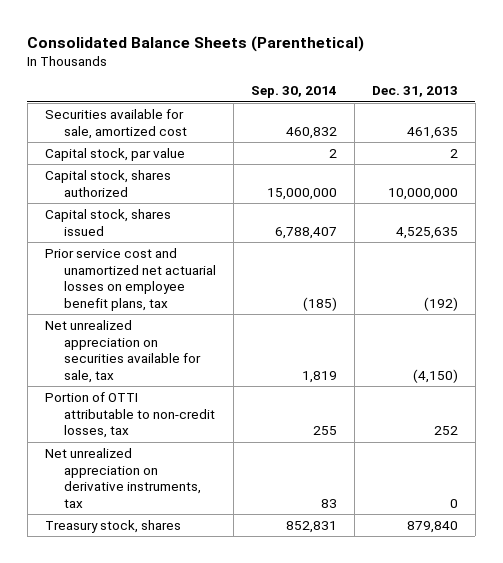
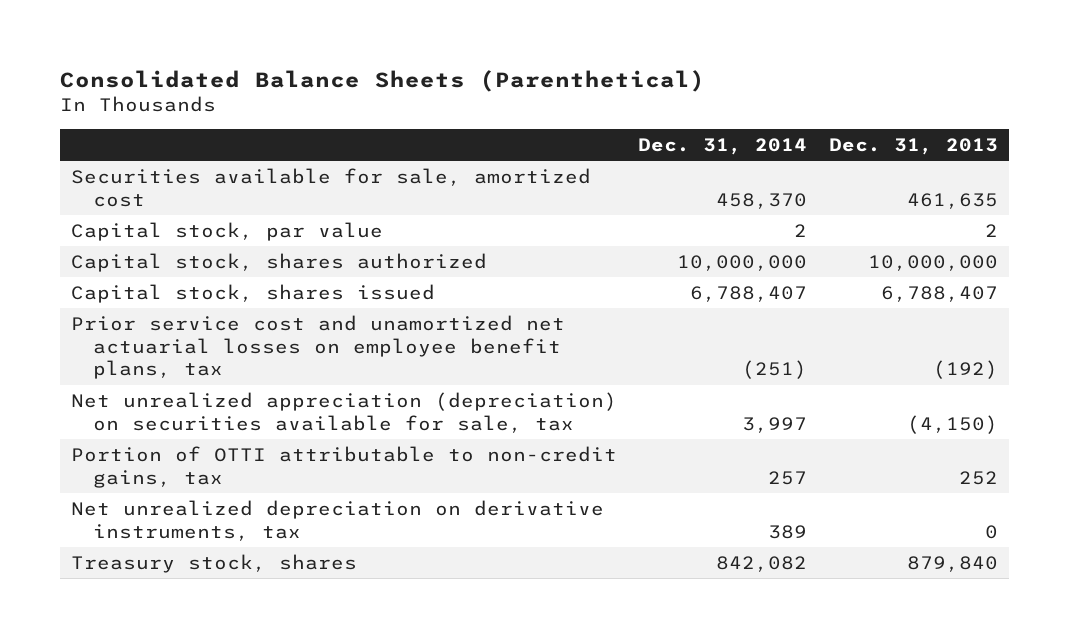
[250,86,337,99] Sep. 30, 2014 -> none
none -> [638,137,808,155] Dec. 31, 2014
[395,226,458,239] 4,525,635 -> [881,285,999,302] 6,788,407
[44,319,202,383] Net unrealized appreciation on securities available for sale, tax -> [70,391,617,433] Net unrealized appreciation (depreciation) on securities available for sale, tax
[44,391,216,439] Portion of OTTI attributable to non-credit losses, tax -> [70,445,617,488] Portion of OTTI attributable to non-credit gains, tax
[44,447,202,508] Net unrealized appreciation on derivative instruments, tax -> [70,499,604,541] Net unrealized depreciation on derivative instruments, tax

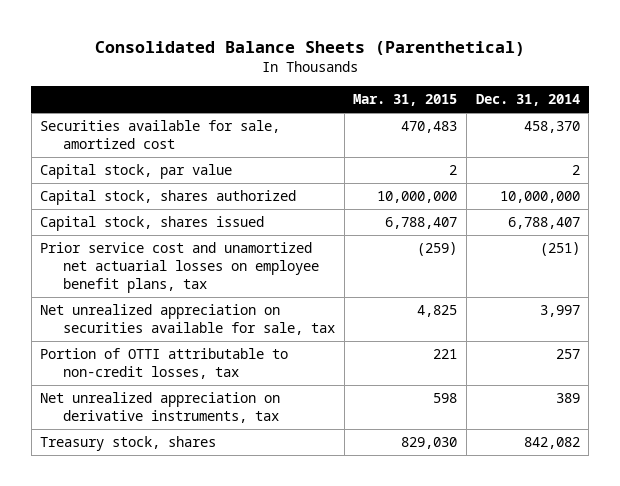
[829,137,999,155] Dec. 31, 2013 -> none
none -> [353,94,458,107] Mar. 31, 2015
[70,391,617,433] Net unrealized appreciation (depreciation) on securities available for sale, tax -> [40,304,335,335] Net unrealized appreciation on securities available for sale, tax
[70,445,617,488] Portion of OTTI attributable to non-credit gains, tax -> [40,348,289,379] Portion of OTTI attributable to non-credit losses, tax
[70,499,604,541] Net unrealized depreciation on derivative instruments, tax -> [40,392,281,423] Net unrealized appreciation on derivative instruments, tax

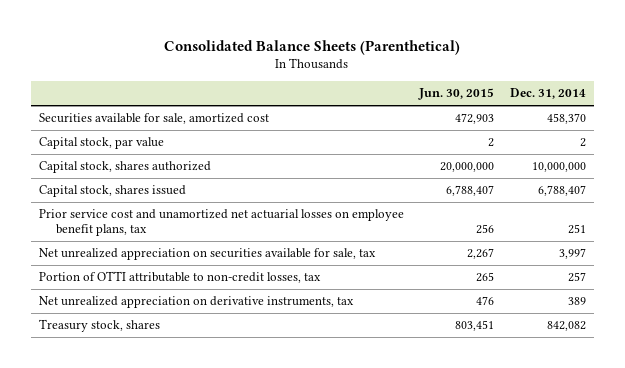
[353,94,458,107] Mar. 31, 2015 -> none
none -> [418,88,495,101] Jun. 30, 2015
[539,242,580,257] (251) -> [568,224,587,235] 251

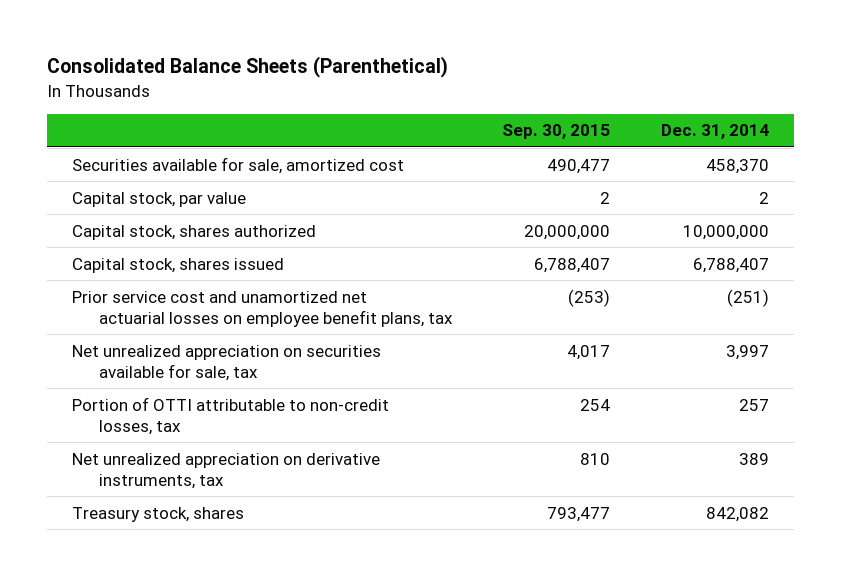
[418,88,495,101] Jun. 30, 2015 -> none
none -> [502,124,611,140] Sep. 30, 2015
[568,224,587,235] 251 -> [727,288,770,307] (251)

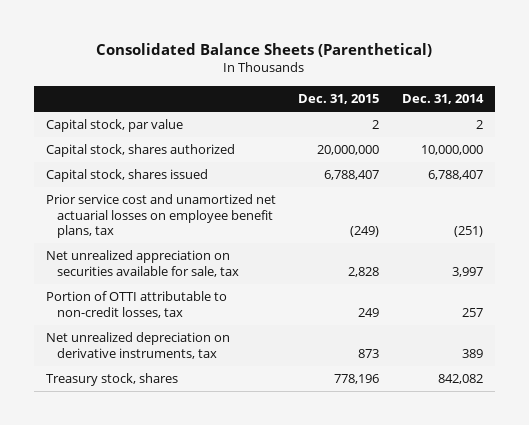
[502,124,611,140] Sep. 30, 2015 -> none
none -> [298,94,380,105] Dec. 31, 2015
[72,156,405,174] Securities available for sale, amortized cost -> none
[72,452,381,490] Net unrealized appreciation on derivative instruments, tax -> [45,332,230,359] Net unrealized depreciation on derivative instruments, tax

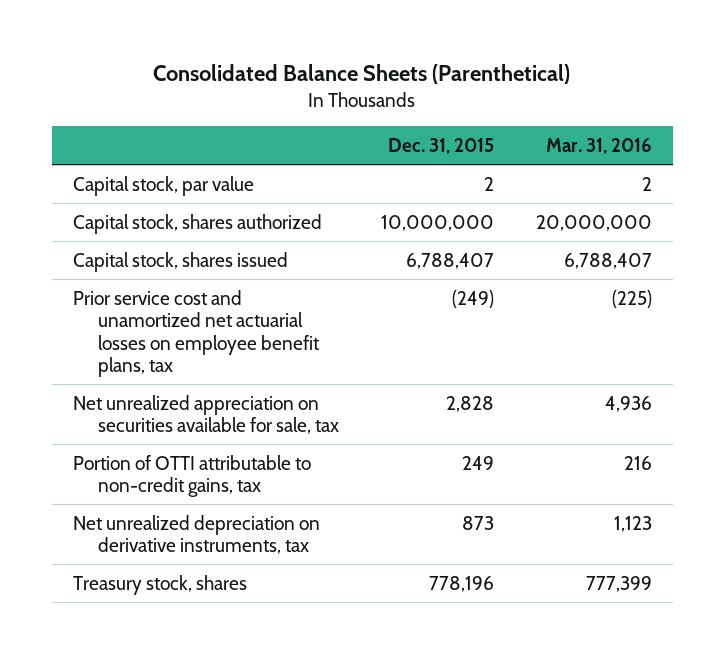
[402,94,485,105] Dec. 31, 2014 -> none
none -> [546,137,653,154] Mar. 31, 2016
[317,145,380,156] 20,000,000 -> [380,214,494,231] 10,000,000
[45,291,227,318] Portion of OTTI attributable to non-credit losses, tax -> [72,454,311,498] Portion of OTTI attributable to non-credit gains, tax

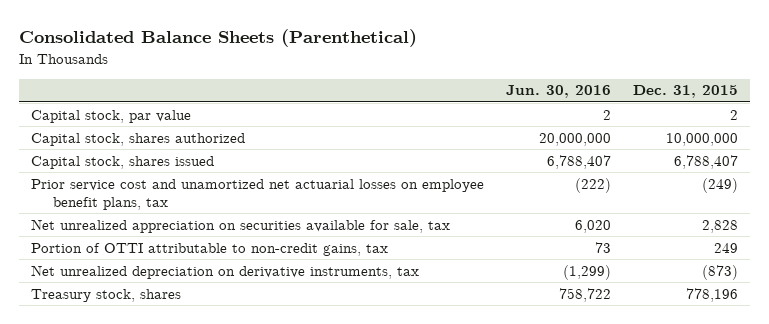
[546,137,653,154] Mar. 31, 2016 -> none
none -> [505,85,611,99] Jun. 30, 2016
[461,515,494,530] 873 -> [702,264,739,280] (873)

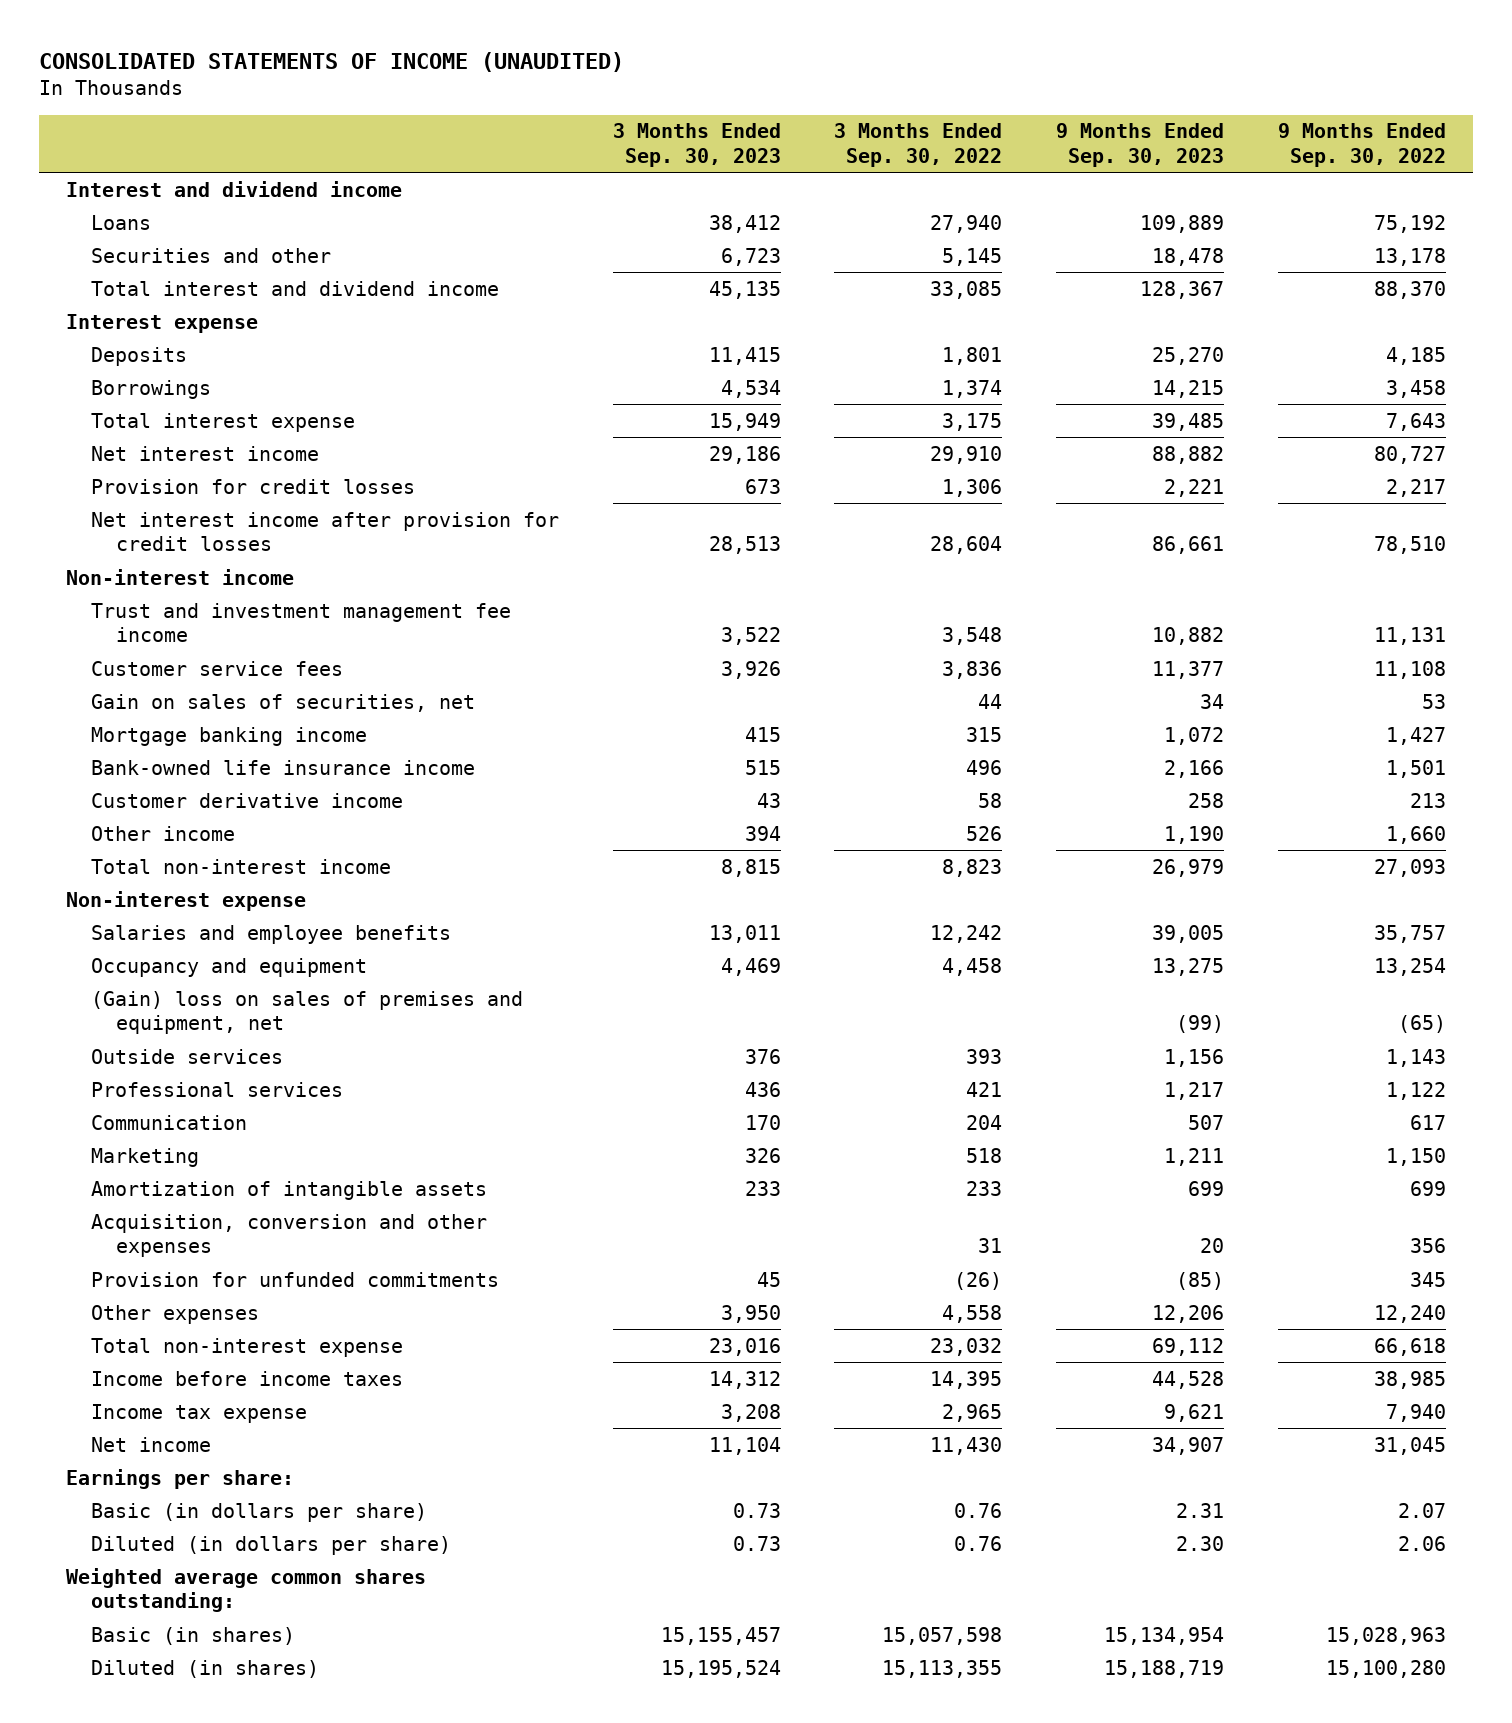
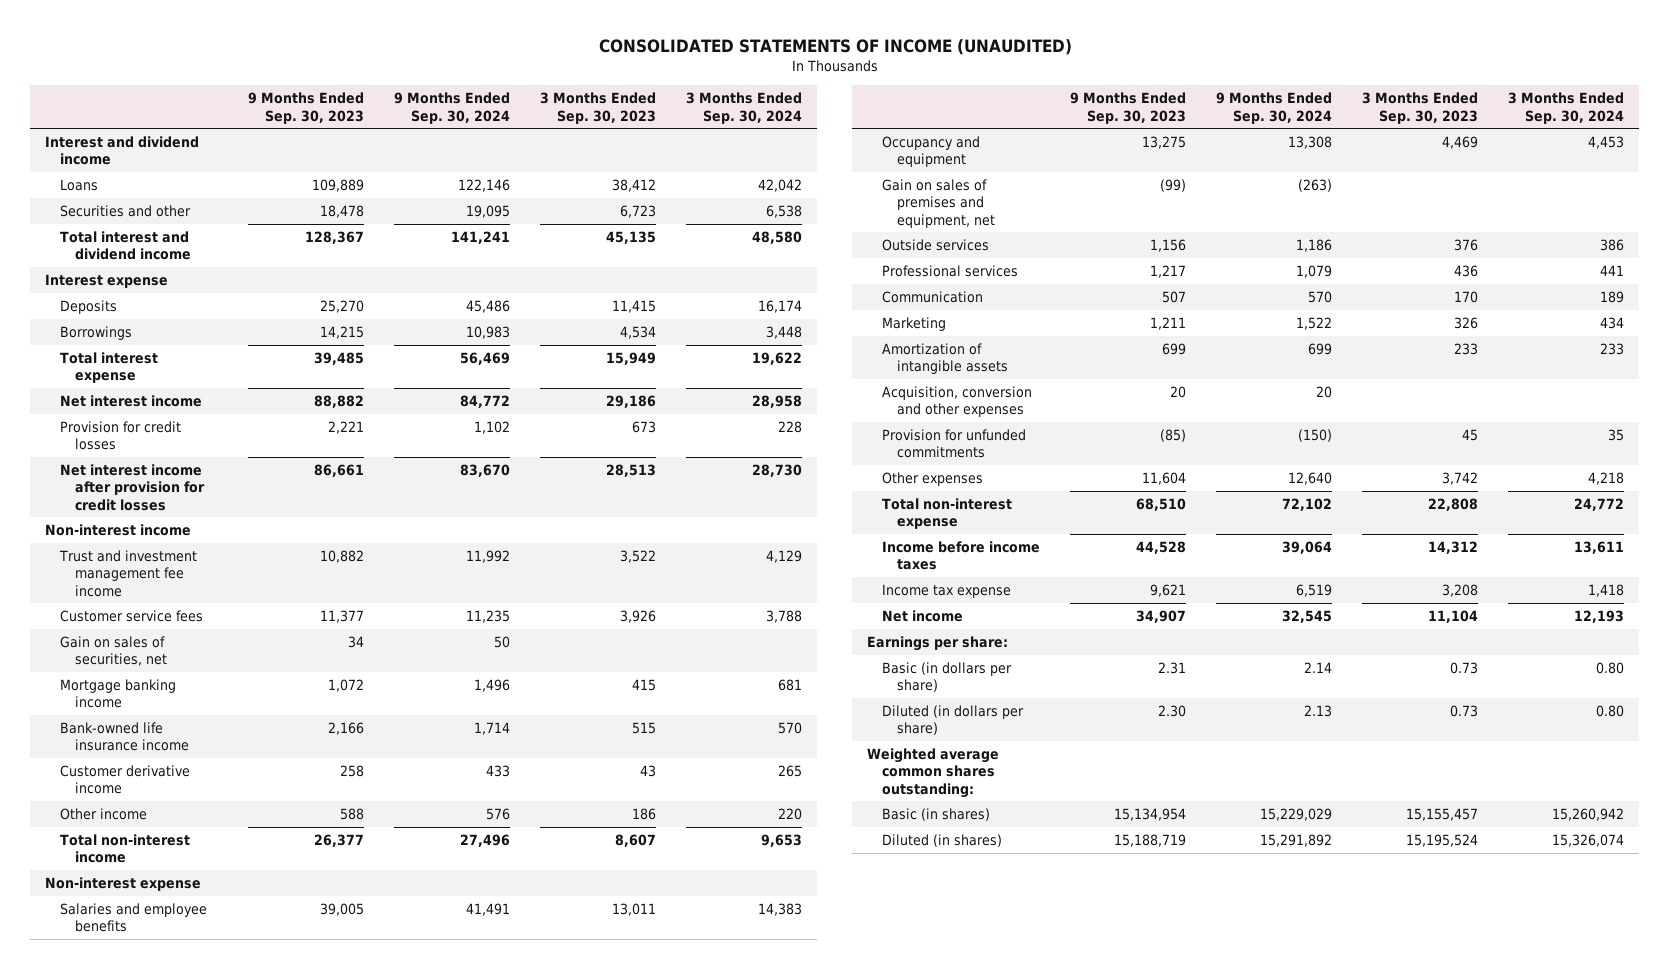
[834,123,1003,167] 3 Months Ended Sep. 30, 2022 -> none
[1277,123,1446,167] 9 Months Ended Sep. 30, 2022 -> none
none -> [393,92,510,124] 9 Months Ended Sep. 30, 2024
none -> [685,92,802,124] 3 Months Ended Sep. 30, 2024
[744,825,781,841] 394 -> [631,808,656,821] 186
[1164,825,1225,844] 1,190 -> [339,808,364,821] 588
[720,858,781,877] 8,815 -> [614,834,656,848] 8,607
[1152,858,1225,877] 26,979 -> [313,834,364,848] 26,377
[90,990,523,1035] (Gain) loss on sales of premises and equipment, net -> [882,179,995,228] Gain on sales of premises and equipment, net
[720,1304,781,1323] 3,950 -> [1441,472,1478,486] 3,742
[1152,1304,1225,1323] 12,206 -> [1142,472,1187,486] 11,604
[708,1337,781,1356] 23,016 -> [1427,498,1478,512] 22,808
[1152,1337,1225,1356] 69,112 -> [1136,498,1187,512] 68,510

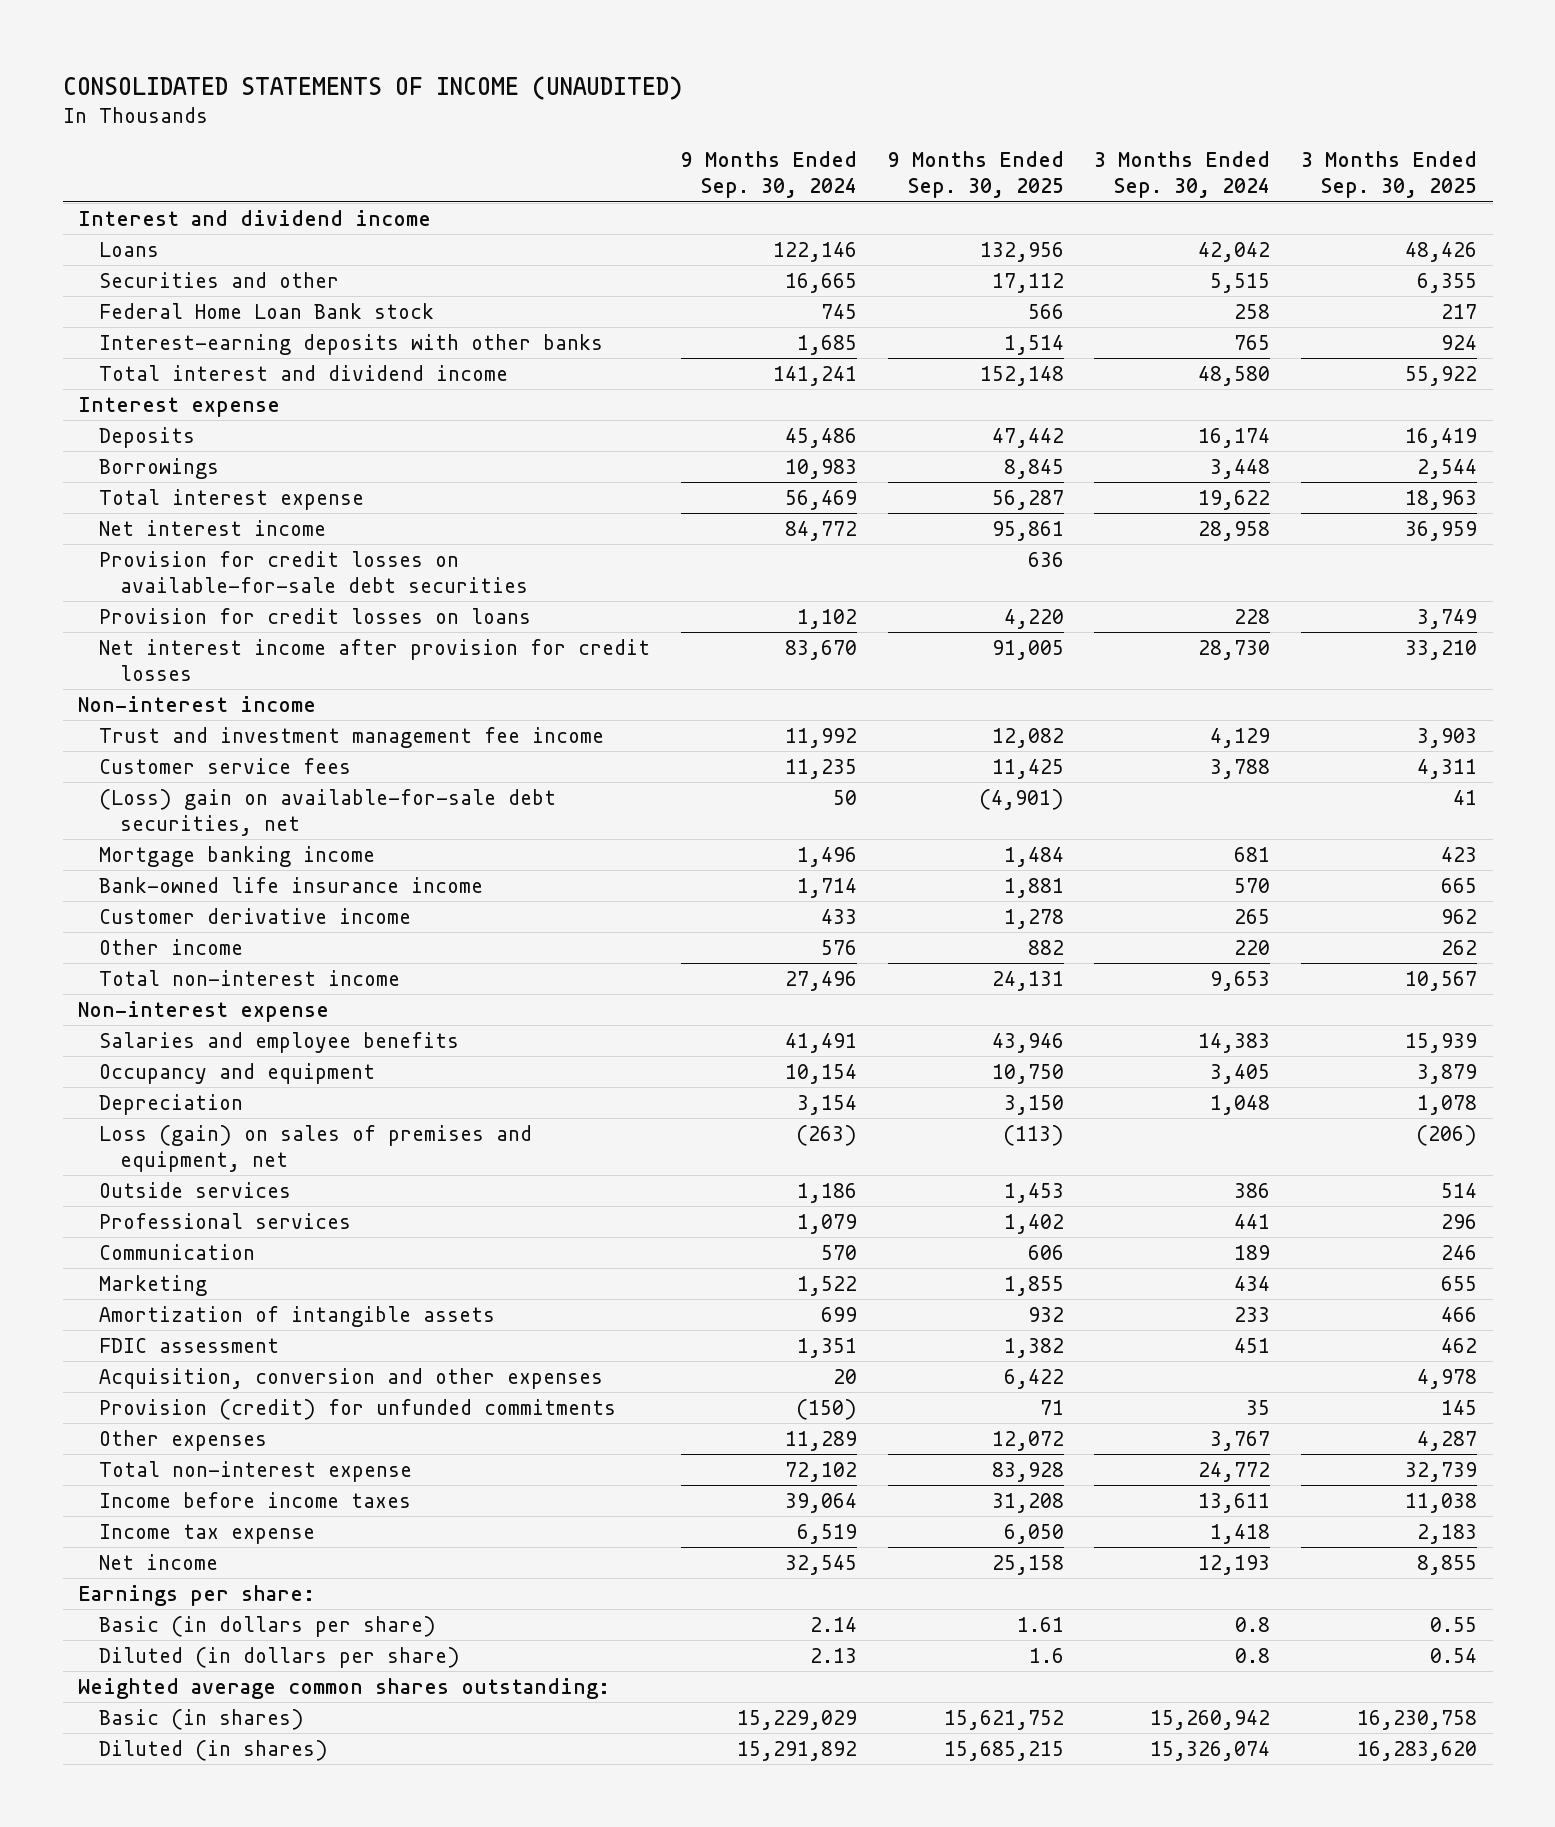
[247,92,364,124] 9 Months Ended Sep. 30, 2023 -> none
[539,92,656,124] 3 Months Ended Sep. 30, 2023 -> none
none -> [887,151,1064,199] 9 Months Ended Sep. 30, 2025
none -> [1301,151,1478,199] 3 Months Ended Sep. 30, 2025
[465,205,510,219] 19,095 -> [784,272,857,293] 16,665
[765,205,802,219] 6,538 -> [1210,272,1271,293] 5,515
none -> [98,302,434,319] Federal Home Loan Bank stock
none -> [98,333,603,355] Interest-earning deposits with other banks
none -> [98,550,528,594] Provision for credit losses on available-for-sale debt securities
[59,421,181,451] Provision for credit losses -> [98,607,531,624] Provision for credit losses on loans
[59,636,167,667] Gain on sales of securities, net -> none
none -> [98,788,556,837] (Loss) gain on available-for-sale debt securities, net
[1287,136,1332,150] 13,308 -> [784,1063,857,1084] 10,154
[1587,136,1624,150] 4,453 -> [1210,1063,1271,1084] 3,405
none -> [98,1093,243,1115] Depreciation
[882,179,995,228] Gain on sales of premises and equipment, net -> [98,1124,532,1173] Loss (gain) on sales of premises and equipment, net
none -> [98,1337,279,1353] FDIC assessment
[882,429,1027,459] Provision for unfunded commitments -> [98,1398,616,1420] Provision (credit) for unfunded commitments
[1287,472,1332,486] 12,640 -> [784,1430,857,1451] 11,289
[1587,472,1624,486] 4,218 -> [1210,1430,1271,1451] 3,767
[1595,662,1624,675] 0.80 -> [1235,1616,1271,1632] 0.8
[1595,705,1624,718] 0.80 -> [1235,1647,1271,1663] 0.8

